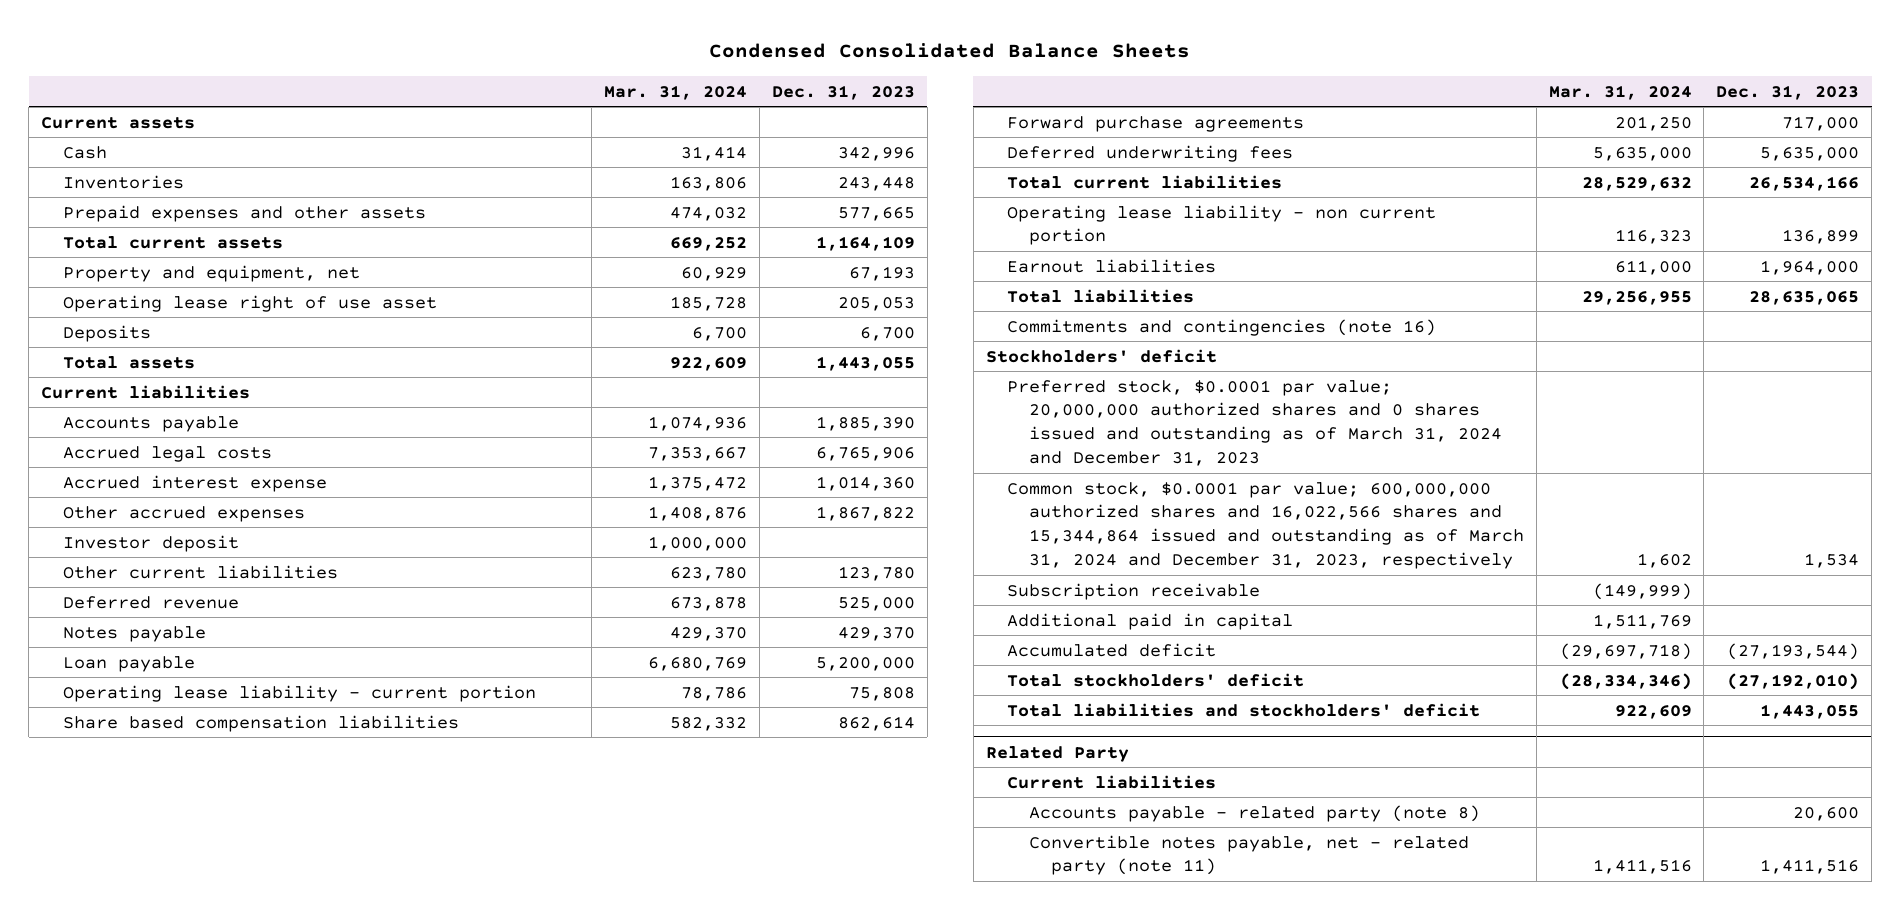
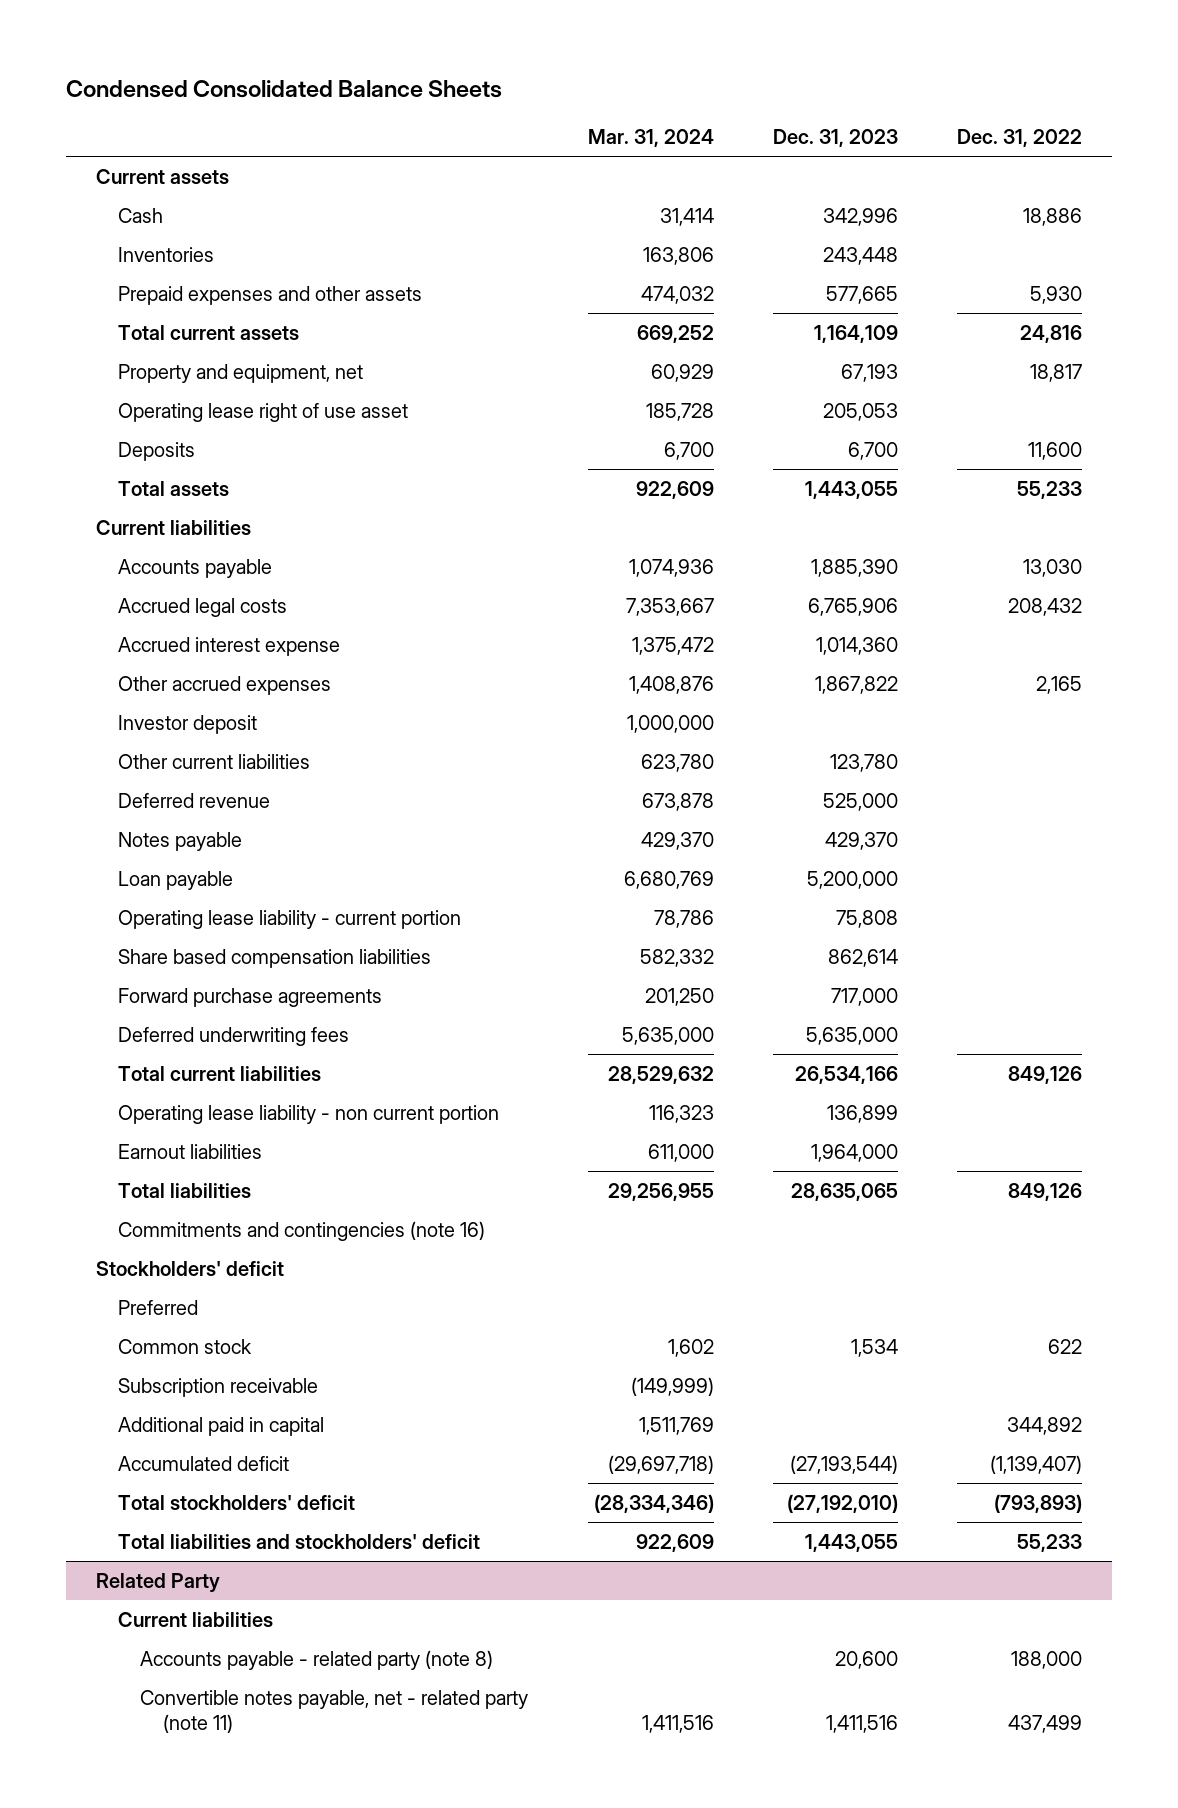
none -> [957,129,1083,148] Dec. 31, 2022
[1007,379,1503,467] Preferred stock, $0.0001 par value; 20,000,000 authorized shares and 0 shares issued and outstanding as of March 31, 2024 and December 31, 2023 -> [117,1299,198,1315] Preferred
[1007,481,1525,570] Common stock, $0.0001 par value; 600,000,000 authorized shares and 16,022,566 shares and 15,344,864 issued and outstanding as of March 31, 2024 and December 31, 2023, respectively -> [117,1338,252,1354] Common stock

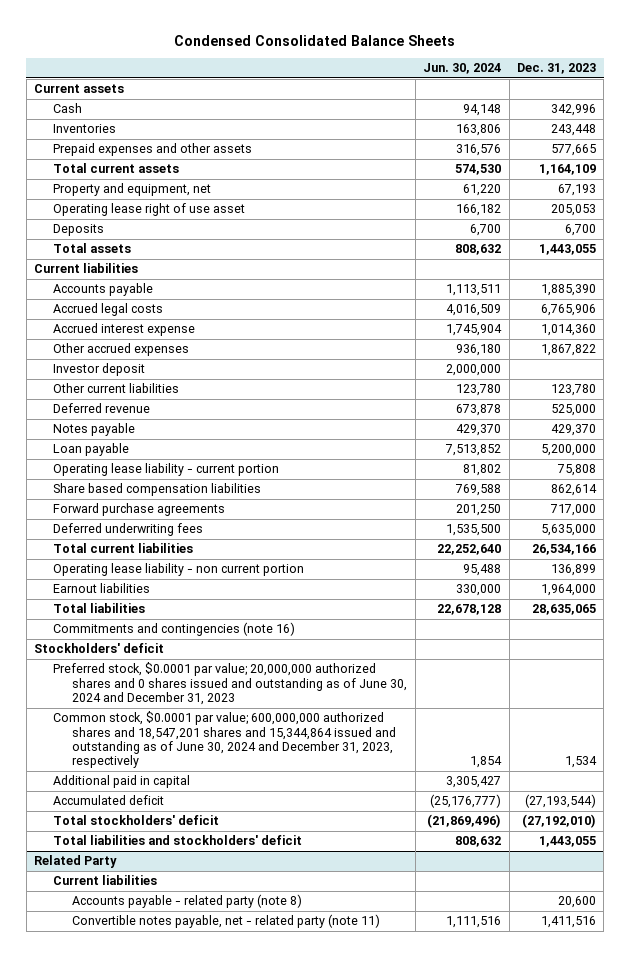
[587,129,714,148] Mar. 31, 2024 -> none
[957,129,1083,148] Dec. 31, 2022 -> none
none -> [423,63,502,75] Jun. 30, 2024
[117,1377,318,1397] Subscription receivable -> none
[117,1299,198,1315] Preferred -> [53,662,408,706] Preferred stock, $0.0001 par value; 20,000,000 authorized shares and 0 shares issued and outstanding as of June 30, 2024 and December 31, 2023
[117,1338,252,1354] Common stock -> [53,711,397,769] Common stock, $0.0001 par value; 600,000,000 authorized shares and 18,547,201 shares and 15,344,864 issued and outstanding as of June 30, 2024 and December 31, 2023, respectively

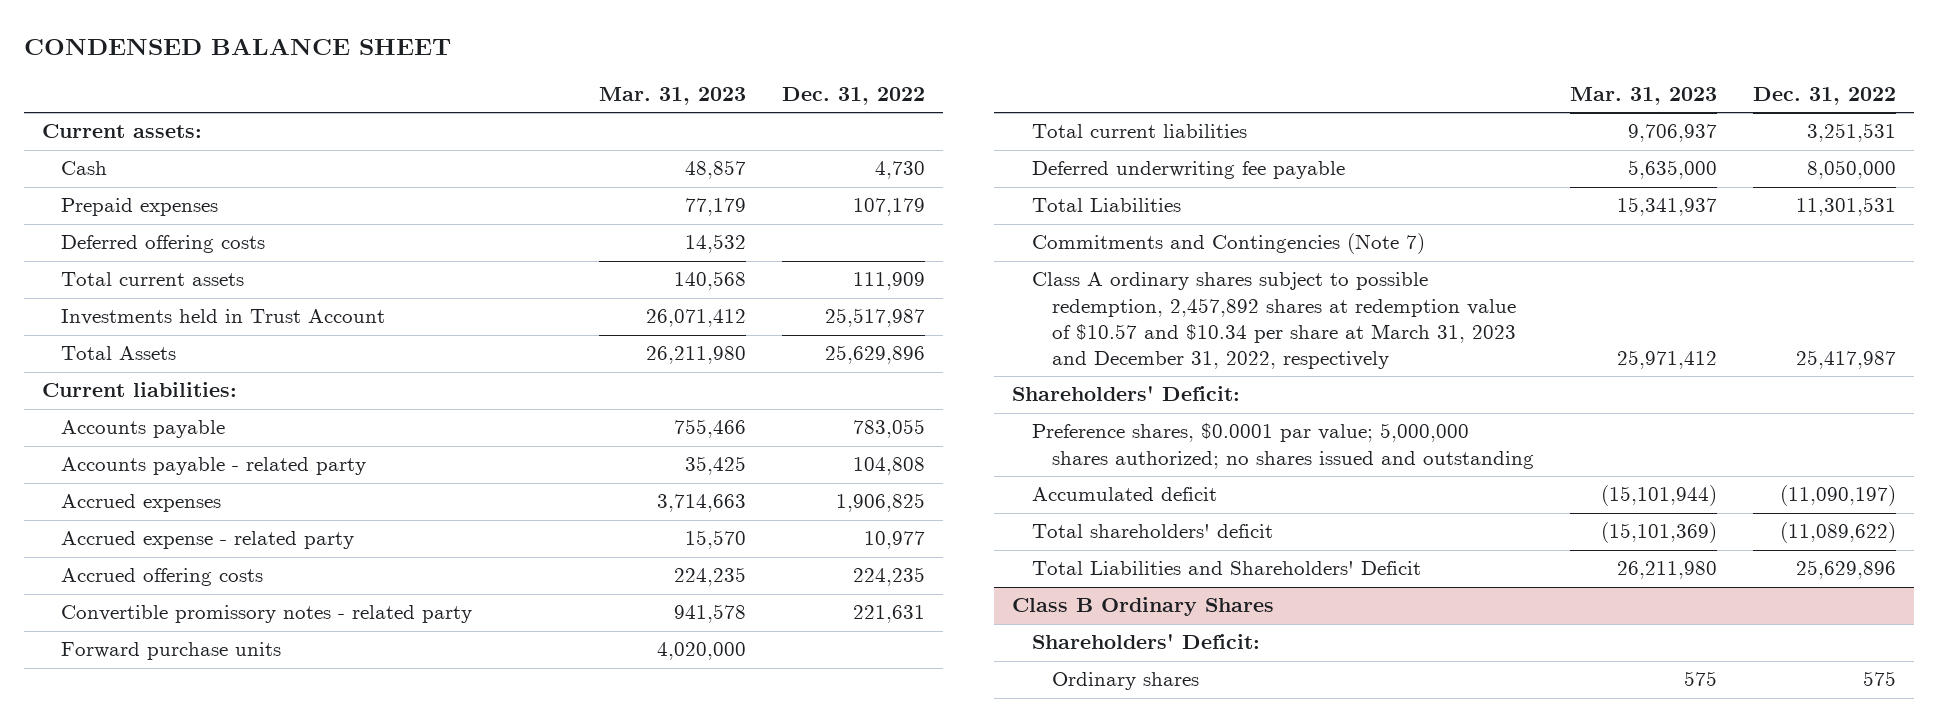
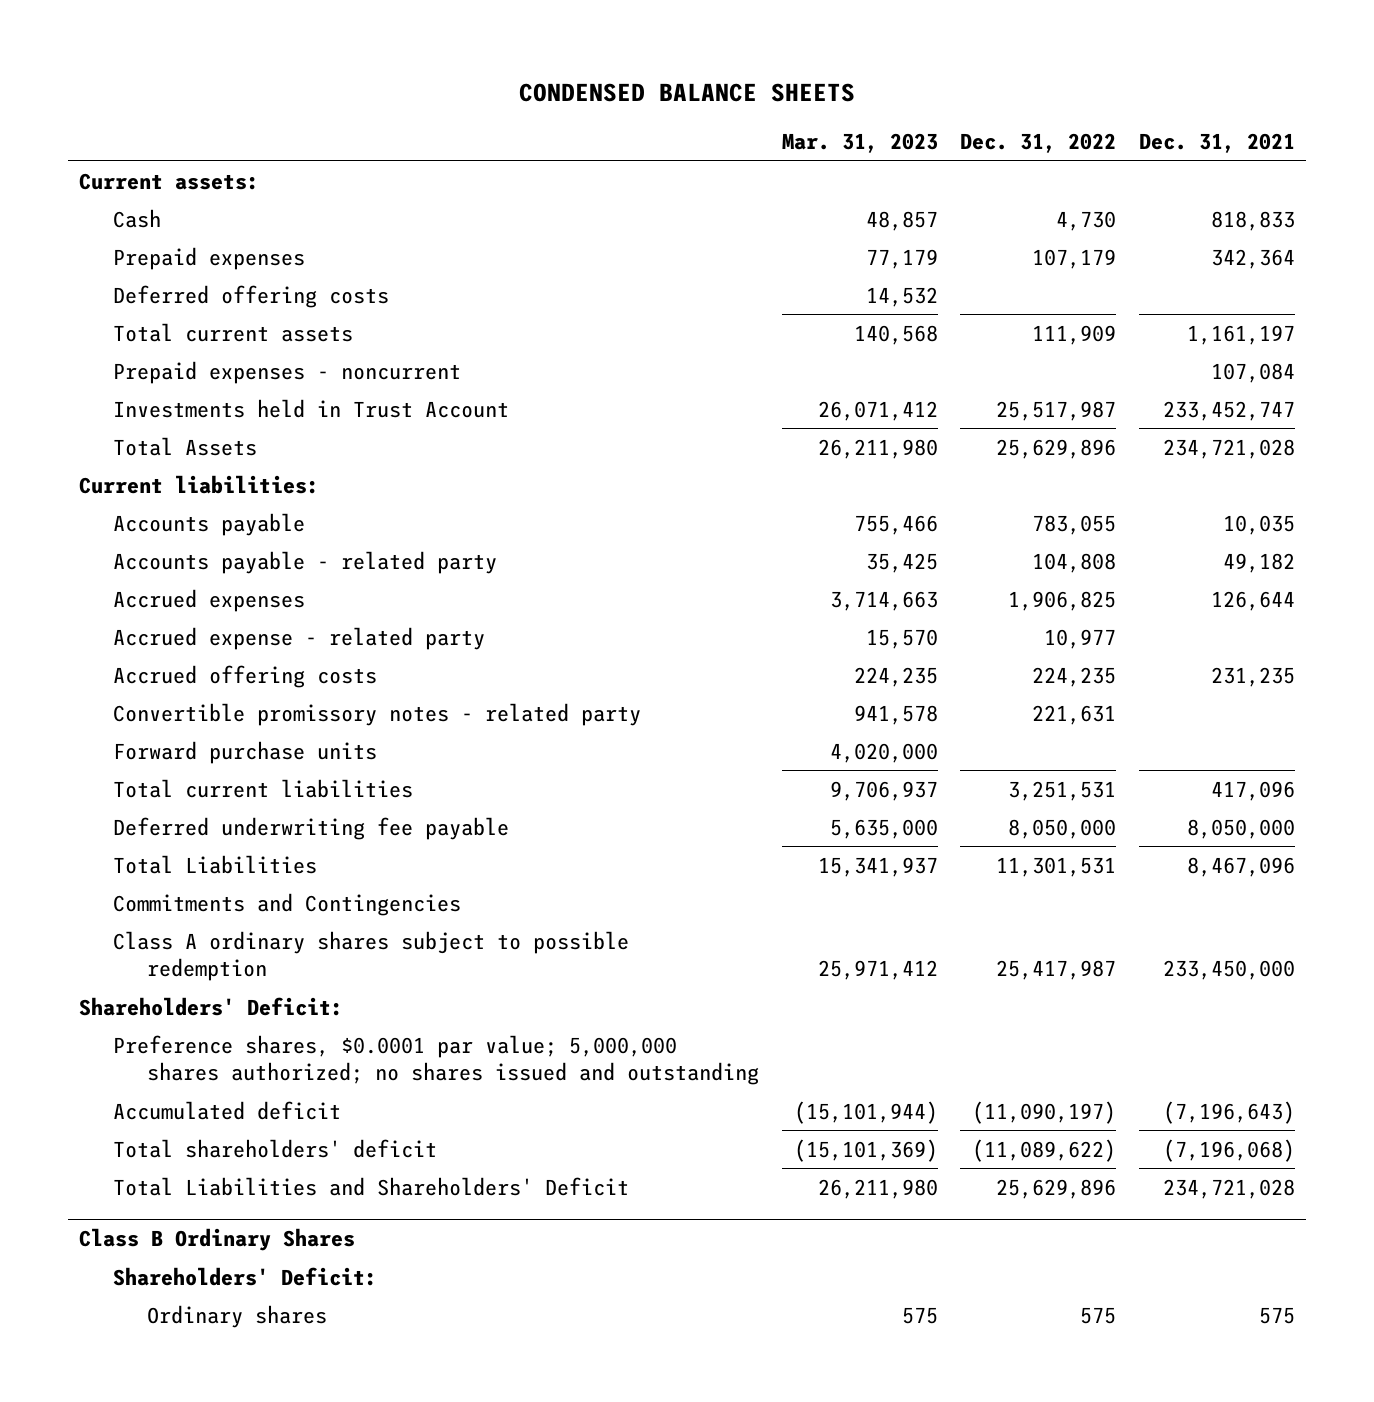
[23,38,451,56] CONDENSED BALANCE SHEET -> [519,82,856,102] CONDENSED BALANCE SHEETS
none -> [1139,133,1296,154] Dec. 31, 2021
none -> [113,360,462,384] Prepaid expenses - noncurrent
[1032,233,1426,255] Commitments and Contingencies (Note 7) -> [113,892,462,916] Commitments and Contingencies
[1032,272,1516,369] Class A ordinary shares subject to possible redemption, 2,457,892 shares at redemption value of $10.57 and $10.34 per share at March 31, 2023 and December 31, 2022, respectively -> [113,930,630,982] Class A ordinary shares subject to possible redemption

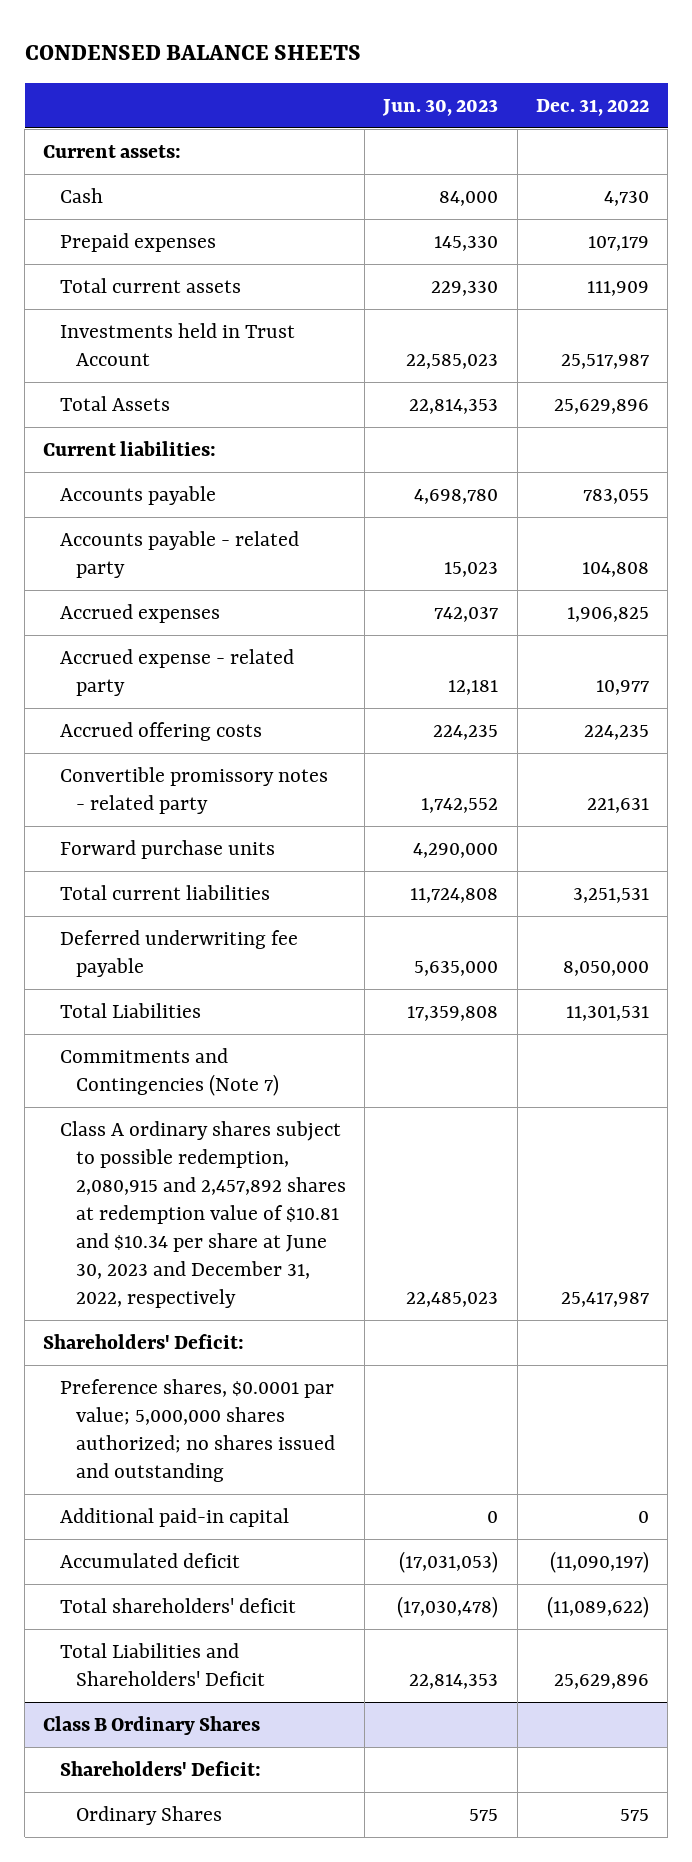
[781,133,938,154] Mar. 31, 2023 -> none
[1139,133,1296,154] Dec. 31, 2021 -> none
none -> [382,98,499,116] Jun. 30, 2023
[113,284,390,308] Deferred offering costs -> none
[113,360,462,384] Prepaid expenses - noncurrent -> none
[113,892,462,916] Commitments and Contingencies -> [59,1048,279,1096] Commitments and Contingencies (Note 7)
[113,930,630,982] Class A ordinary shares subject to possible redemption -> [59,1121,346,1308] Class A ordinary shares subject to possible redemption, 2,080,915 and 2,457,892 shares at redemption value of $10.81 and $10.34 per share at June 30, 2023 and December 31, 2022, respectively
none -> [59,1508,289,1528] Additional paid-in capital
[147,1304,328,1328] Ordinary shares -> [75,1806,222,1826] Ordinary Shares

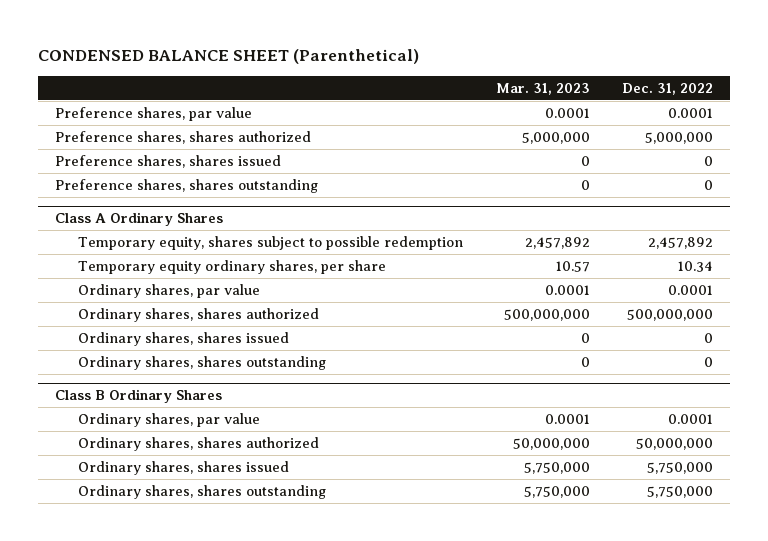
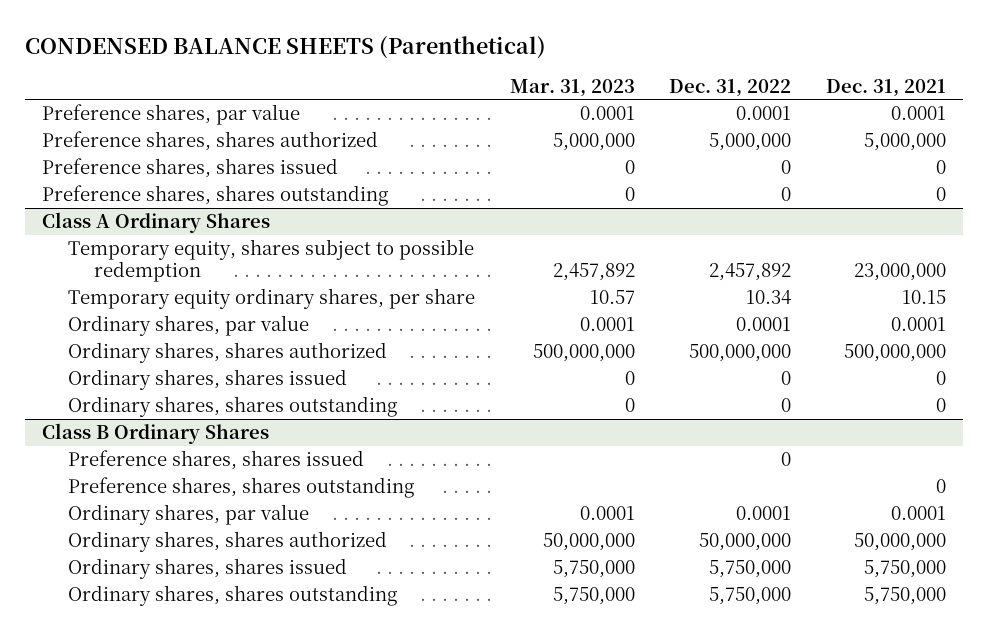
[38,49,420,65] CONDENSED BALANCE SHEET (Parenthetical) -> [24,35,546,59] CONDENSED BALANCE SHEETS (Parenthetical)
none -> [826,78,947,97] Dec. 31, 2021
none -> [67,450,364,471] Preference shares, shares issued
none -> [67,477,414,499] Preference shares, shares outstanding

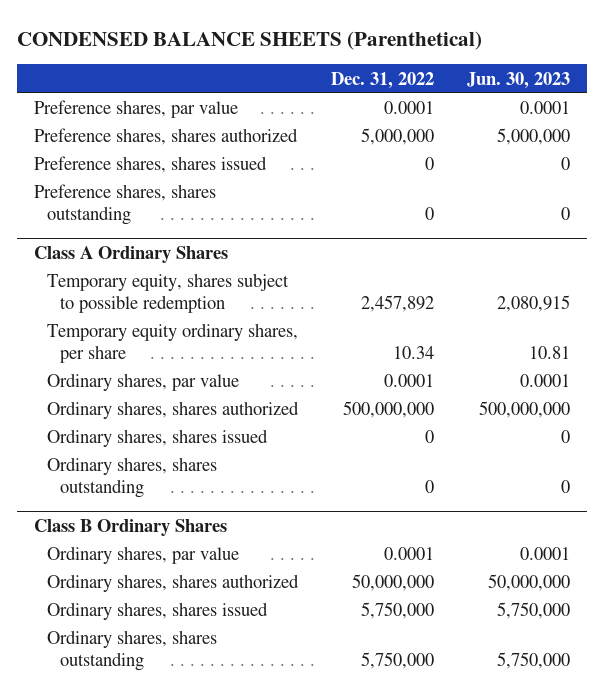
[509,78,635,97] Mar. 31, 2023 -> none
[826,78,947,97] Dec. 31, 2021 -> none
none -> [467,71,571,89] Jun. 30, 2023
[67,450,364,471] Preference shares, shares issued -> none
[67,477,414,499] Preference shares, shares outstanding -> none

